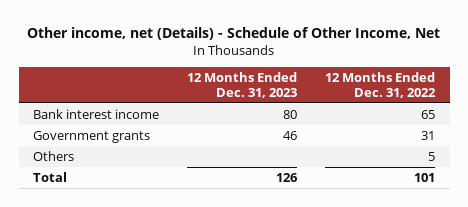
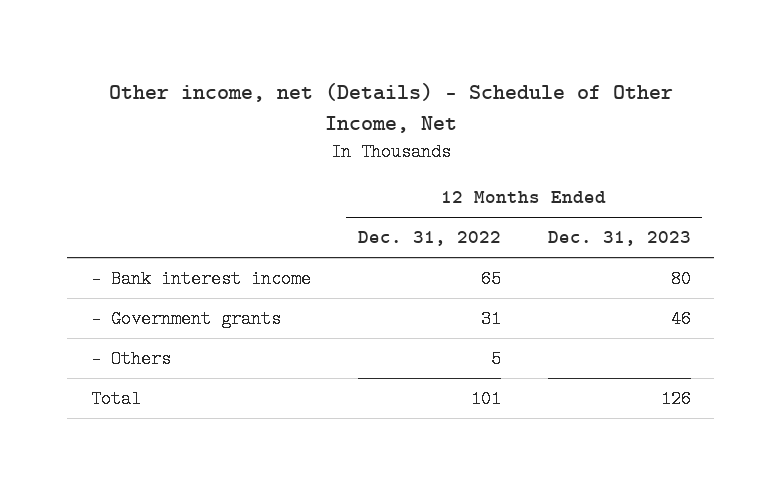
[32,108,159,119] Bank interest income -> [90,270,311,289] - Bank interest income
[32,130,150,143] Government grants -> [90,310,281,329] - Government grants
[32,150,74,161] Others -> [90,350,171,369] - Others

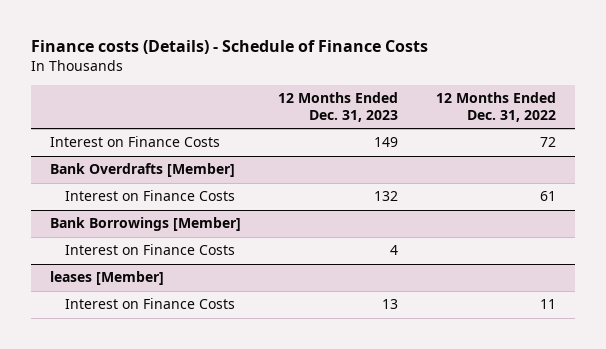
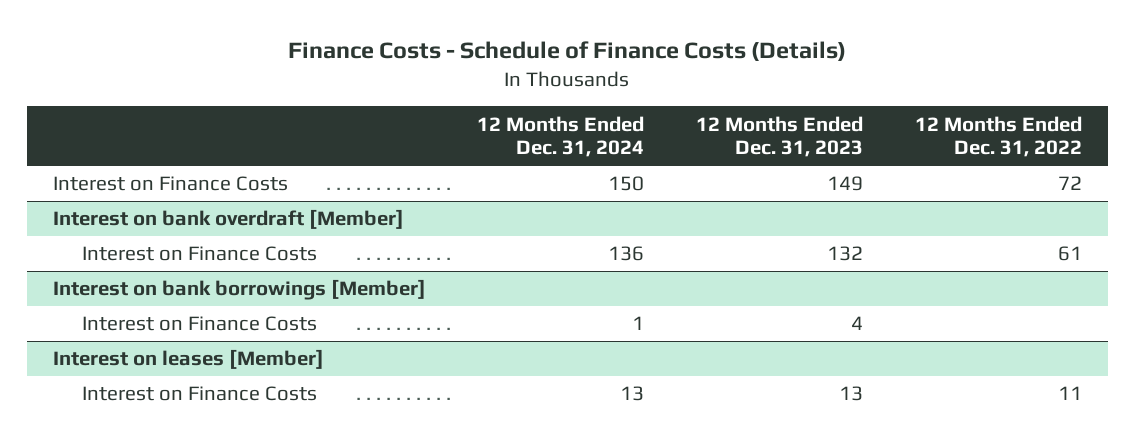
[31,40,429,55] Finance costs (Details) - Schedule of Finance Costs -> [288,41,847,62] Finance Costs - Schedule of Finance Costs (Details)
none -> [477,115,645,158] 12 Months Ended Dec. 31, 2024
[49,163,235,178] Bank Overdrafts [Member] -> [52,209,404,230] Interest on bank overdraft [Member]
[49,217,241,232] Bank Borrowings [Member] -> [52,279,426,301] Interest on bank borrowings [Member]
[49,271,164,286] leases [Member] -> [52,349,324,370] Interest on leases [Member]

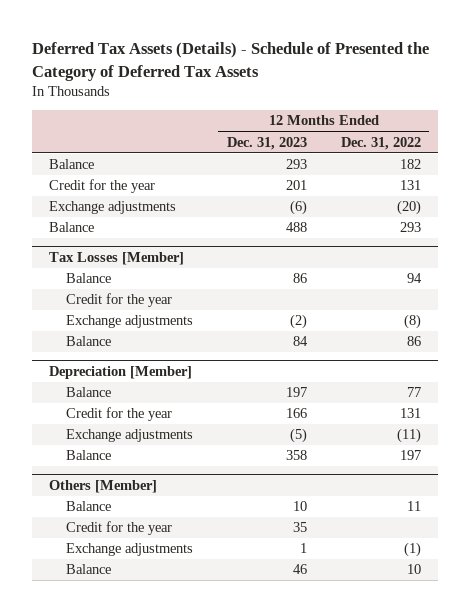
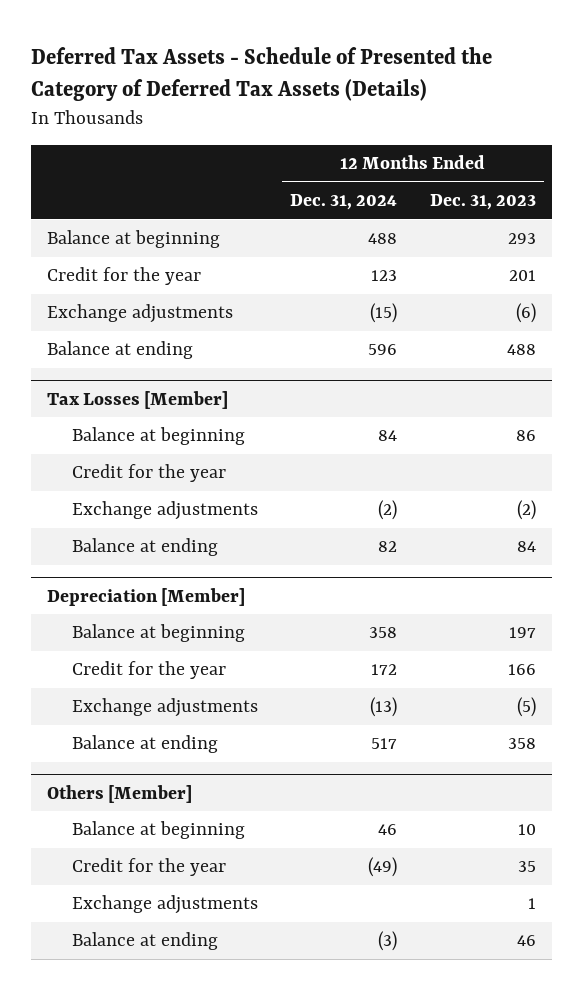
[32,42,430,81] Deferred Tax Assets (Details) - Schedule of Presented the Category of Deferred Tax Assets -> [31,46,493,102] Deferred Tax Assets - Schedule of Presented the Category of Deferred Tax Assets (Details)
[340,136,421,150] Dec. 31, 2022 -> none
none -> [290,194,398,211] Dec. 31, 2024
[49,159,95,170] Balance -> [47,230,221,249] Balance at beginning
[49,222,95,233] Balance -> [47,341,194,360] Balance at ending
[65,273,111,284] Balance -> none
none -> [72,427,246,446] Balance at beginning
[65,336,111,347] Balance -> none
none -> [72,538,219,557] Balance at ending
[65,387,111,398] Balance -> [72,624,246,643] Balance at beginning
[65,450,111,461] Balance -> [72,735,219,754] Balance at ending
[65,501,111,512] Balance -> none
none -> [72,821,246,840] Balance at beginning
[65,564,111,575] Balance -> none
none -> [72,932,219,951] Balance at ending

